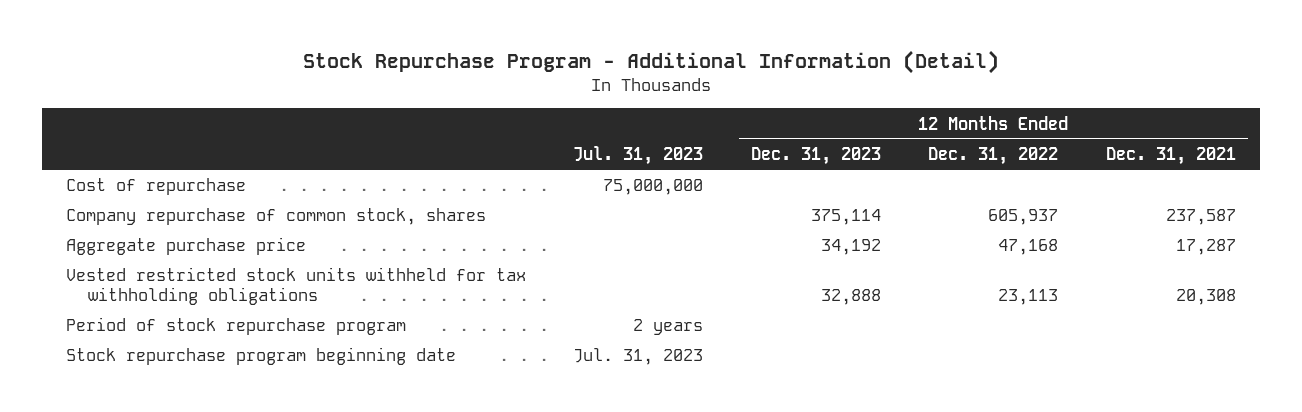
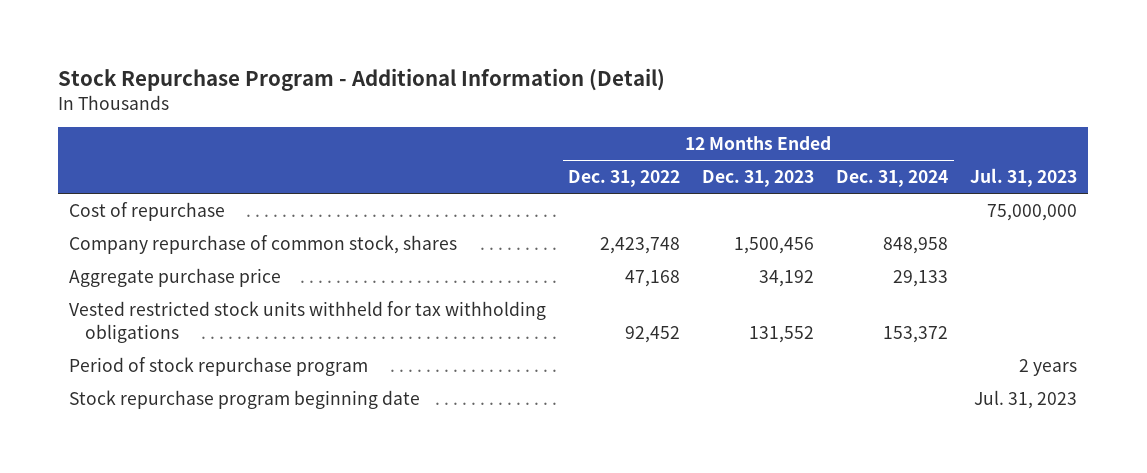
[1106,146,1237,165] Dec. 31, 2021 -> none
none -> [836,170,949,188] Dec. 31, 2024
[810,209,881,226] 375,114 -> [734,236,815,254] 1,500,456
[988,209,1059,226] 605,937 -> [600,236,681,254] 2,423,748
[820,288,881,305] 32,888 -> [749,325,815,343] 131,552
[998,288,1059,305] 23,113 -> [625,325,681,343] 92,452

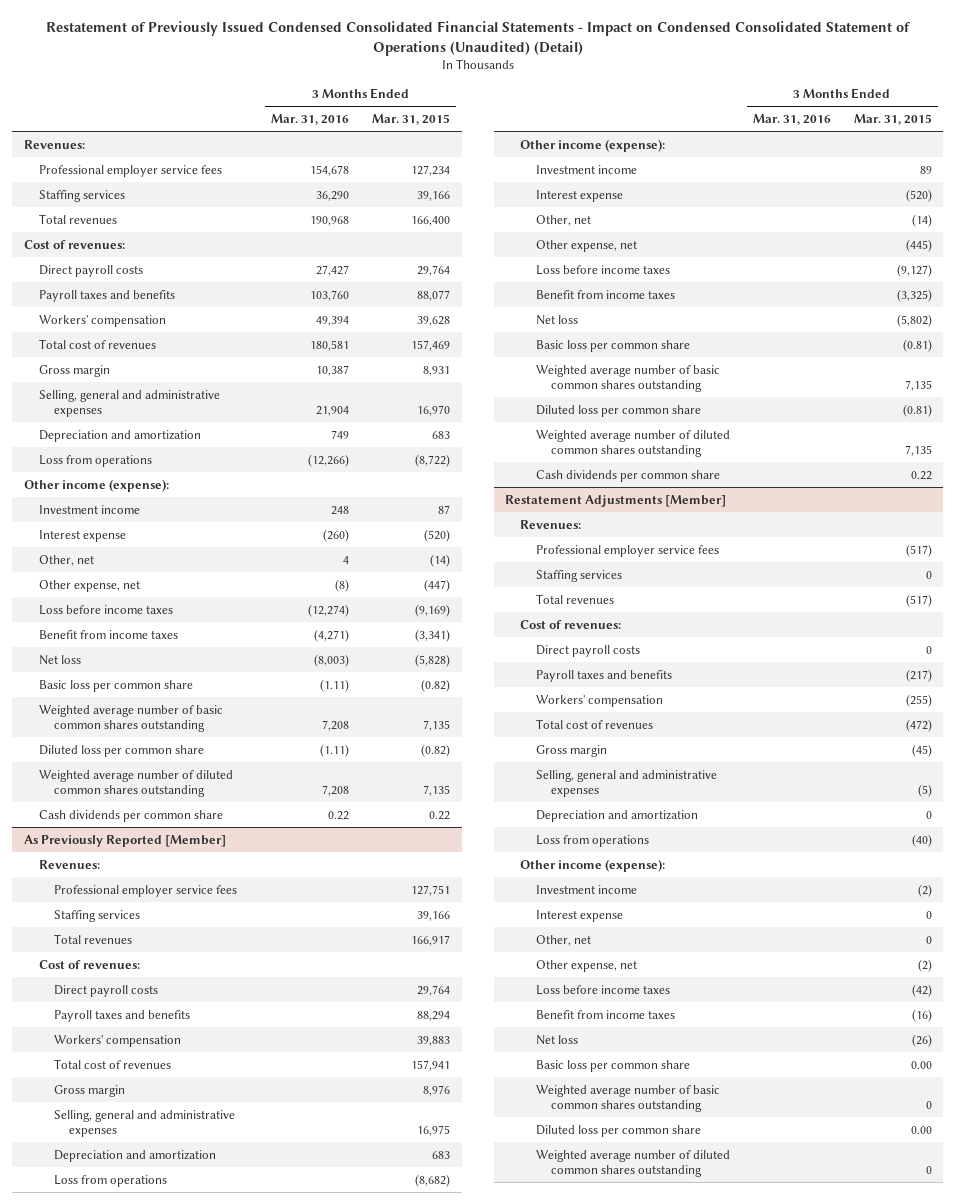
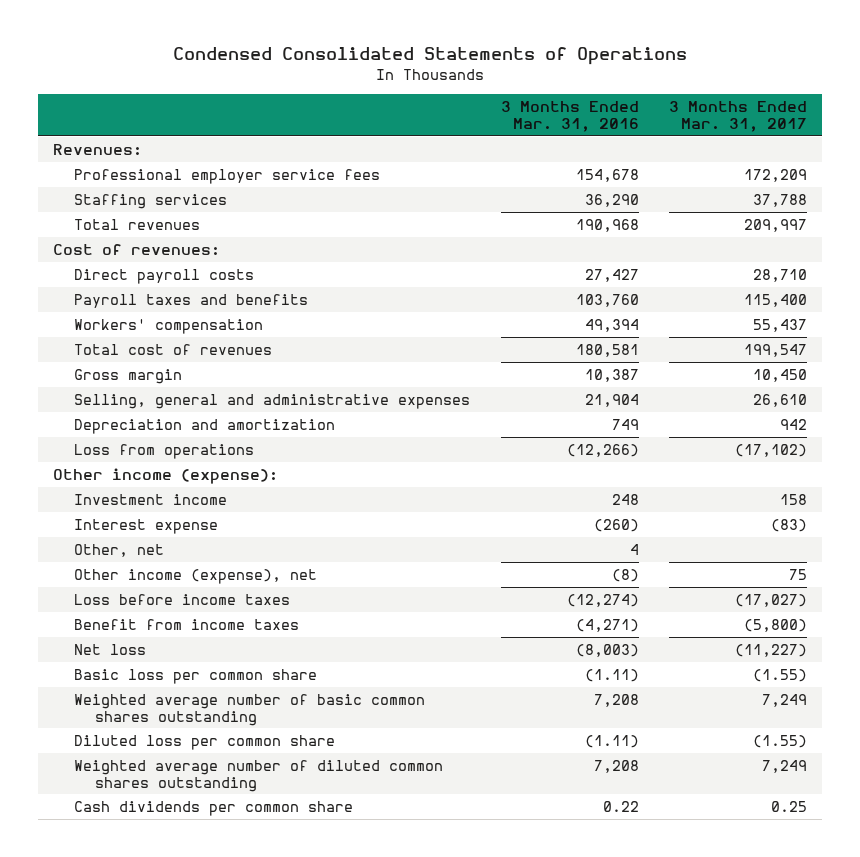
[45,20,911,56] Restatement of Previously Issued Condensed Consolidated Financial Statements - Impact on Condensed Consolidated Statement of Operations (Unaudited) (Detail) -> [172,47,687,66] Condensed Consolidated Statements of Operations
[372,114,451,126] Mar. 31, 2015 -> none
none -> [668,100,807,132] 3 Months Ended Mar. 31, 2017
[38,579,140,592] Other expense, net -> [74,568,318,584] Other income (expense), net
[23,834,226,847] As Previously Reported [Member] -> none
[38,859,100,869] Revenues: -> none
[54,884,238,897] Professional employer service fees -> none
[54,909,141,922] Staffing services -> none
[54,933,133,944] Total revenues -> none
[38,959,140,969] Cost of revenues: -> none
[54,984,159,997] Direct payroll costs -> none
[54,1009,191,1022] Payroll taxes and benefits -> none
[54,1034,182,1047] Workers' compensation -> none
[54,1058,172,1069] Total cost of revenues -> none
[54,1084,126,1097] Gross margin -> none
[54,1109,236,1137] Selling, general and administrative expenses -> none
[54,1149,217,1162] Depreciation and amortization -> none
[54,1174,168,1187] Loss from operations -> none
[520,138,666,152] Other income (expense): -> none
[535,164,637,174] Investment income -> none
[535,189,623,202] Interest expense -> none
[535,214,591,226] Other, net -> none
[535,239,637,252] Other expense, net -> none
[535,264,670,275] Loss before income taxes -> none
[535,289,675,299] Benefit from income taxes -> none
[535,314,578,325] Net loss -> none
[535,339,690,352] Basic loss per common share -> none
[535,364,720,392] Weighted average number of basic common shares outstanding -> none
[535,404,701,417] Diluted loss per common share -> none
[535,429,730,457] Weighted average number of diluted common shares outstanding -> none
[535,469,720,482] Cash dividends per common share -> none
[505,494,727,507] Restatement Adjustments [Member] -> none
[520,519,582,529] Revenues: -> none
[535,544,719,557] Professional employer service fees -> none
[535,569,622,582] Staffing services -> none
[535,593,614,604] Total revenues -> none
[520,619,622,629] Cost of revenues: -> none
[535,644,640,657] Direct payroll costs -> none
[535,669,672,682] Payroll taxes and benefits -> none
[535,694,663,707] Workers' compensation -> none
[535,718,653,729] Total cost of revenues -> none
[535,744,607,757] Gross margin -> none
[535,769,717,797] Selling, general and administrative expenses -> none
[535,809,698,822] Depreciation and amortization -> none
[535,834,649,847] Loss from operations -> none
[520,858,666,872] Other income (expense): -> none
[535,884,637,894] Investment income -> none
[535,909,623,922] Interest expense -> none
[535,934,591,946] Other, net -> none
[535,959,637,972] Other expense, net -> none
[535,984,670,995] Loss before income taxes -> none
[535,1009,675,1019] Benefit from income taxes -> none
[535,1034,578,1045] Net loss -> none
[535,1059,690,1072] Basic loss per common share -> none
[535,1084,720,1112] Weighted average number of basic common shares outstanding -> none
[535,1124,701,1137] Diluted loss per common share -> none
[535,1149,730,1177] Weighted average number of diluted common shares outstanding -> none

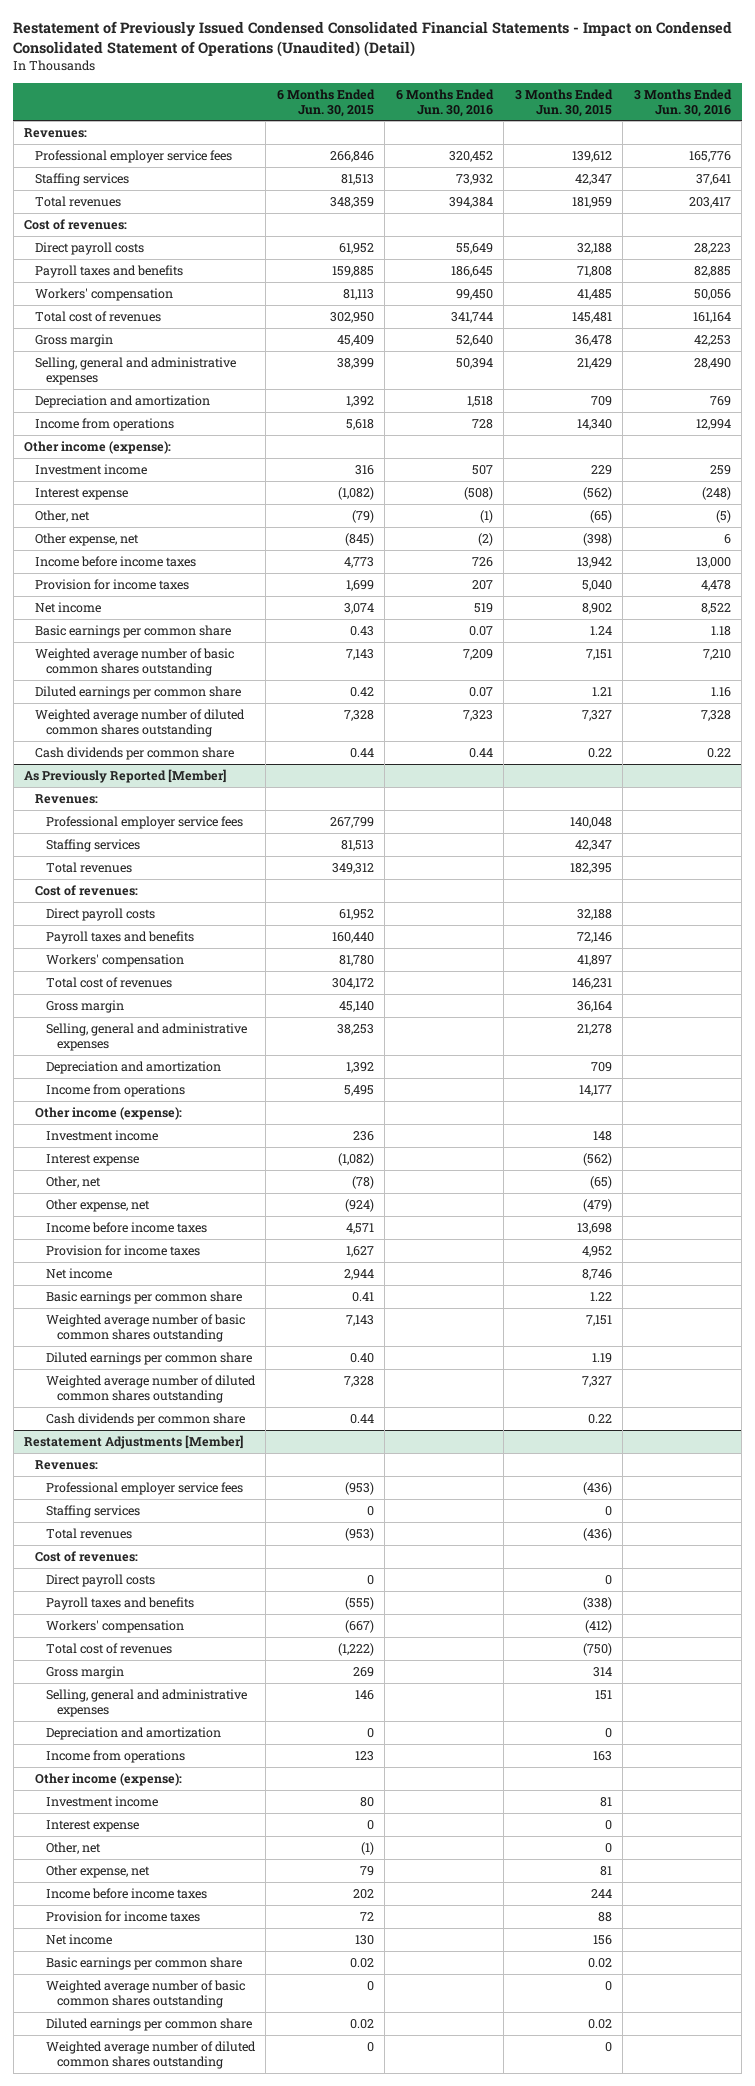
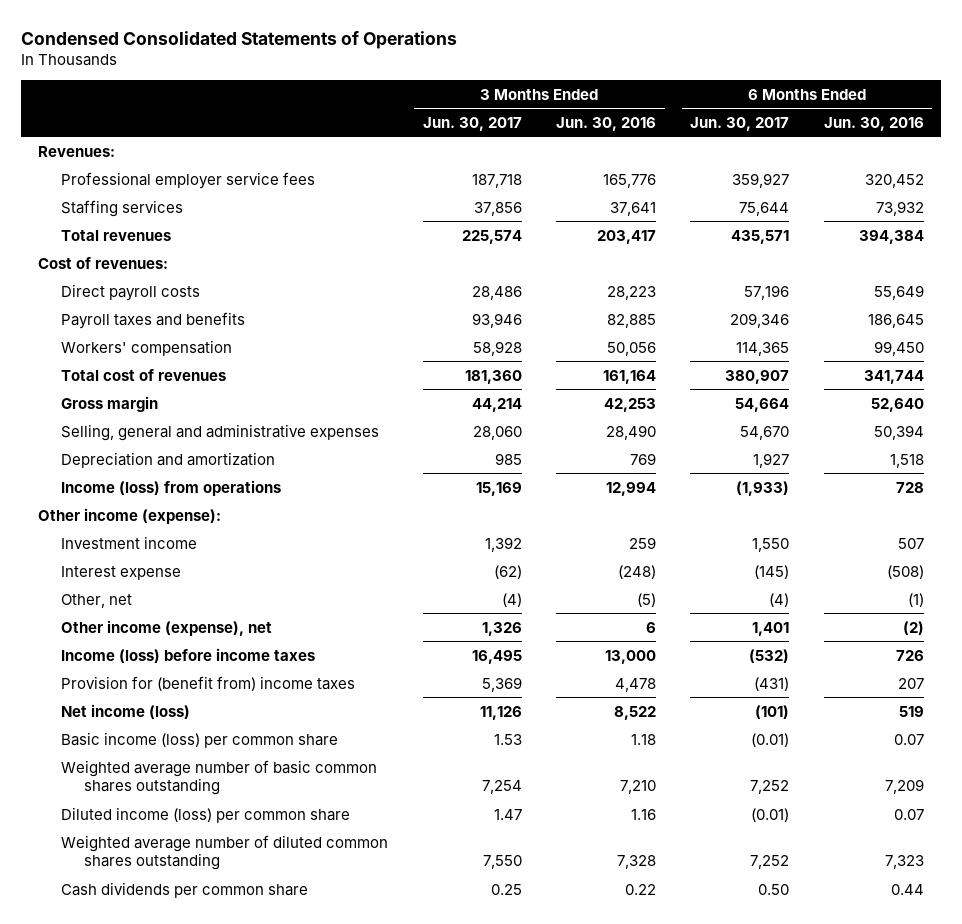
[13,21,733,57] Restatement of Previously Issued Condensed Consolidated Financial Statements - Impact on Condensed Consolidated Statement of Operations (Unaudited) (Detail) -> [21,30,458,49] Condensed Consolidated Statements of Operations
[276,88,375,117] 6 Months Ended Jun. 30, 2015 -> none
[514,88,613,117] 3 Months Ended Jun. 30, 2015 -> none
none -> [422,116,522,131] Jun. 30, 2017
none -> [690,116,790,131] Jun. 30, 2017
[35,417,175,431] Income from operations -> [61,479,282,496] Income (loss) from operations
[35,532,140,546] Other expense, net -> [61,619,273,636] Other income (expense), net
[35,555,197,567] Income before income taxes -> [61,647,316,663] Income (loss) before income taxes
[35,578,190,590] Provision for income taxes -> [61,675,356,691] Provision for (benefit from) income taxes
[35,601,102,613] Net income -> [61,703,191,719] Net income (loss)
[35,624,232,638] Basic earnings per common share -> [61,731,339,748] Basic income (loss) per common share
[35,685,242,699] Diluted earnings per common share -> [61,806,351,823] Diluted income (loss) per common share
[24,768,227,783] As Previously Reported [Member] -> none
[35,793,99,804] Revenues: -> none
[45,815,243,829] Professional employer service fees -> none
[45,838,140,852] Staffing services -> none
[45,861,132,873] Total revenues -> none
[35,884,139,896] Cost of revenues: -> none
[45,907,155,921] Direct payroll costs -> none
[45,930,194,944] Payroll taxes and benefits -> none
[45,953,184,967] Workers' compensation -> none
[45,976,172,988] Total cost of revenues -> none
[45,999,124,1013] Gross margin -> none
[45,1022,247,1051] Selling, general and administrative expenses -> none
[45,1060,221,1074] Depreciation and amortization -> none
[45,1083,185,1097] Income from operations -> none
[35,1106,183,1120] Other income (expense): -> none
[45,1129,158,1141] Investment income -> none
[45,1153,139,1166] Interest expense -> none
[45,1175,101,1188] Other, net -> none
[45,1198,150,1212] Other expense, net -> none
[45,1221,207,1233] Income before income taxes -> none
[45,1244,200,1256] Provision for income taxes -> none
[45,1267,112,1279] Net income -> none
[45,1290,242,1304] Basic earnings per common share -> none
[45,1313,245,1342] Weighted average number of basic common shares outstanding -> none
[45,1351,252,1365] Diluted earnings per common share -> none
[45,1374,256,1403] Weighted average number of diluted common shares outstanding -> none
[45,1412,245,1426] Cash dividends per common share -> none
[24,1434,244,1449] Restatement Adjustments [Member] -> none
[35,1459,99,1470] Revenues: -> none
[45,1481,243,1495] Professional employer service fees -> none
[45,1504,140,1518] Staffing services -> none
[45,1527,132,1539] Total revenues -> none
[35,1550,139,1562] Cost of revenues: -> none
[45,1573,155,1587] Direct payroll costs -> none
[45,1596,194,1610] Payroll taxes and benefits -> none
[45,1619,184,1633] Workers' compensation -> none
[45,1642,172,1654] Total cost of revenues -> none
[45,1665,124,1679] Gross margin -> none
[45,1688,247,1717] Selling, general and administrative expenses -> none
[45,1726,221,1740] Depreciation and amortization -> none
[45,1749,185,1763] Income from operations -> none
[35,1772,183,1786] Other income (expense): -> none
[45,1795,158,1807] Investment income -> none
[45,1819,139,1832] Interest expense -> none
[45,1841,101,1854] Other, net -> none
[45,1864,150,1878] Other expense, net -> none
[45,1887,207,1899] Income before income taxes -> none
[45,1910,200,1922] Provision for income taxes -> none
[45,1933,112,1945] Net income -> none
[45,1956,242,1970] Basic earnings per common share -> none
[45,1979,245,2008] Weighted average number of basic common shares outstanding -> none
[45,2017,252,2031] Diluted earnings per common share -> none
[45,2040,256,2069] Weighted average number of diluted common shares outstanding -> none

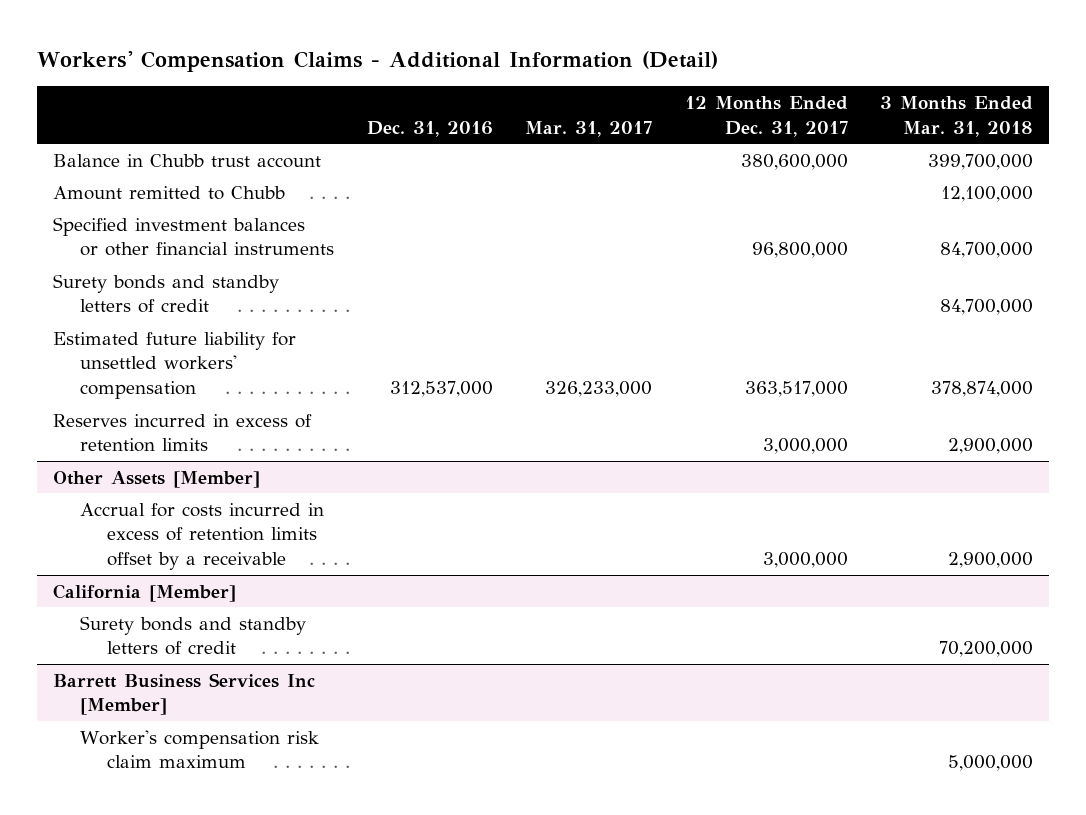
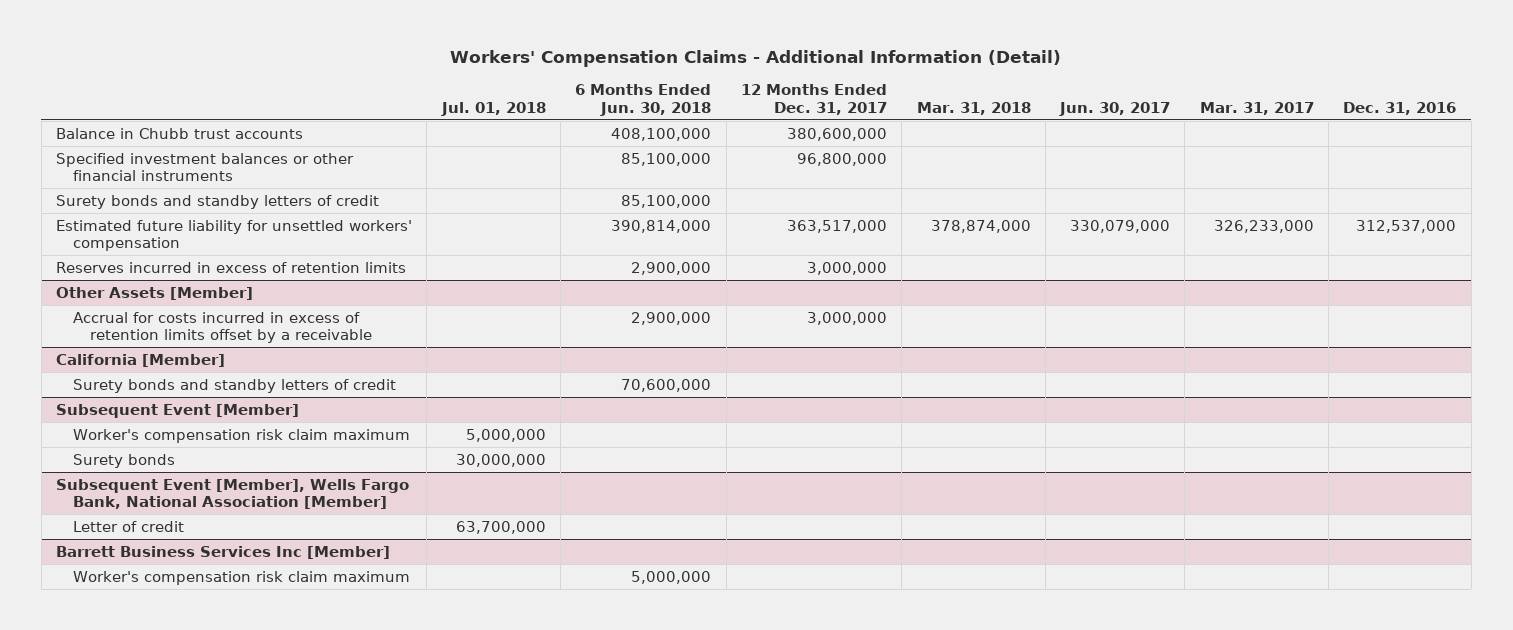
[879,96,1033,137] 3 Months Ended Mar. 31, 2018 -> none
none -> [440,101,546,116] Jul. 01, 2018
none -> [575,84,712,116] 6 Months Ended Jun. 30, 2018
none -> [916,101,1031,115] Mar. 31, 2018
none -> [1059,101,1171,116] Jun. 30, 2017
[53,185,286,200] Amount remitted to Chubb -> none
[53,153,322,168] Balance in Chubb trust account -> [56,127,304,139] Balance in Chubb trust accounts
none -> [56,403,300,418] Subsequent Event [Member]
none -> [73,428,411,443] Worker's compensation risk claim maximum
none -> [73,453,176,468] Surety bonds
none -> [56,478,410,509] Subsequent Event [Member], Wells Fargo Bank, National Association [Member]
none -> [73,520,185,532] Letter of credit

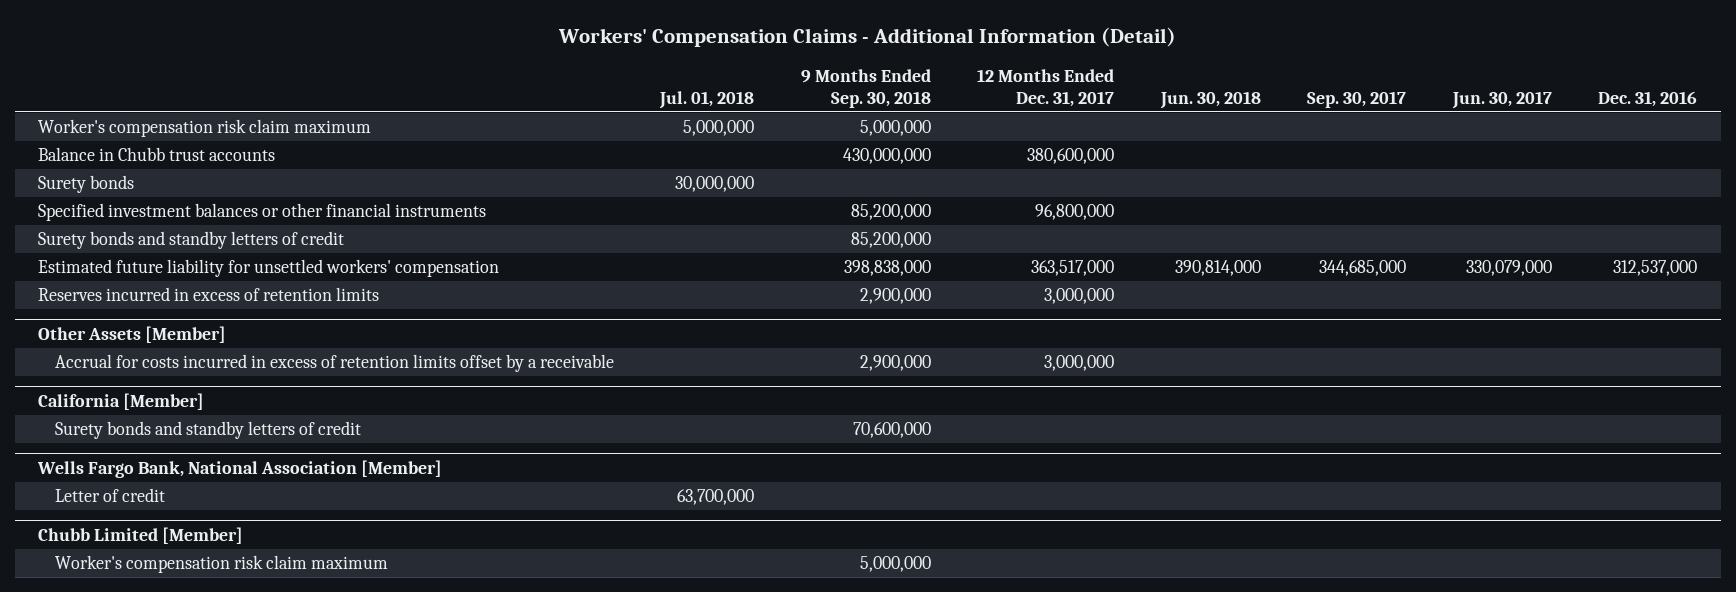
[575,84,712,116] 6 Months Ended Jun. 30, 2018 -> none
[916,101,1031,115] Mar. 31, 2018 -> none
[1199,101,1314,115] Mar. 31, 2017 -> none
none -> [800,68,931,108] 9 Months Ended Sep. 30, 2018
none -> [1159,90,1261,109] Jun. 30, 2018
none -> [1307,90,1407,108] Sep. 30, 2017
none -> [38,119,372,138] Worker's compensation risk claim maximum
none -> [38,175,135,194] Surety bonds
[56,403,300,418] Subsequent Event [Member] -> none
[73,428,411,443] Worker's compensation risk claim maximum -> none
[73,453,176,468] Surety bonds -> none
[56,478,410,509] Subsequent Event [Member], Wells Fargo Bank, National Association [Member] -> [37,460,443,479] Wells Fargo Bank, National Association [Member]
[56,545,391,559] Barrett Business Services Inc [Member] -> none
[73,570,411,585] Worker's compensation risk claim maximum -> none
none -> [38,527,244,545] Chubb Limited [Member]
none -> [54,555,388,574] Worker's compensation risk claim maximum

